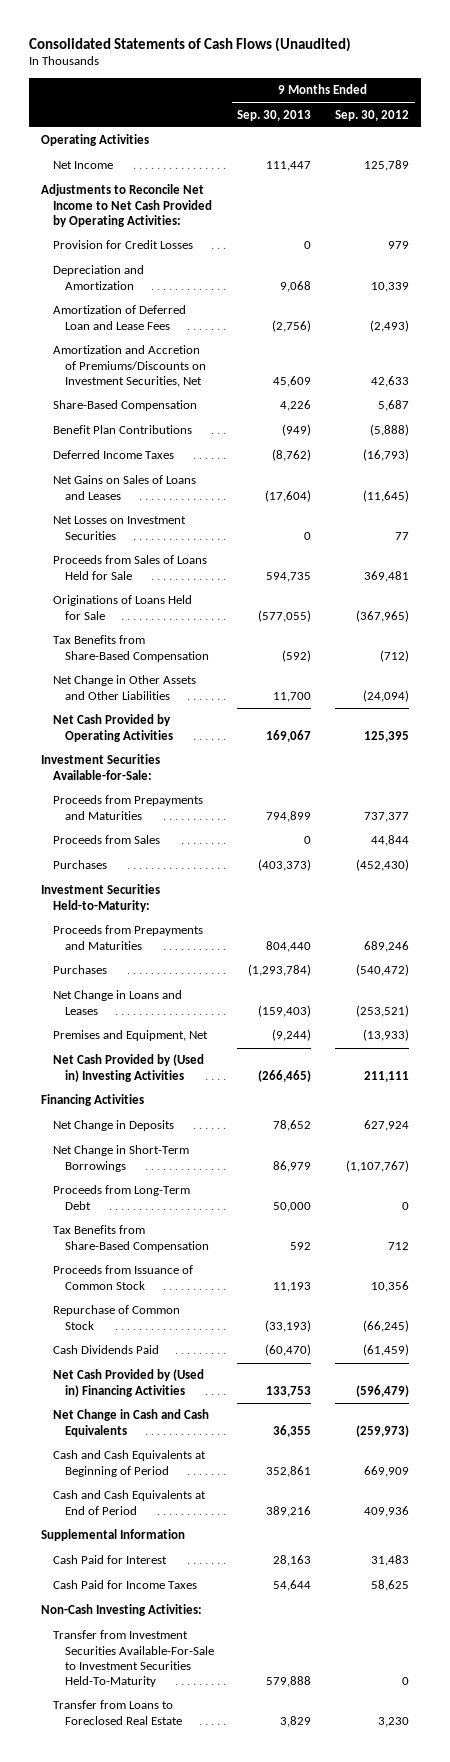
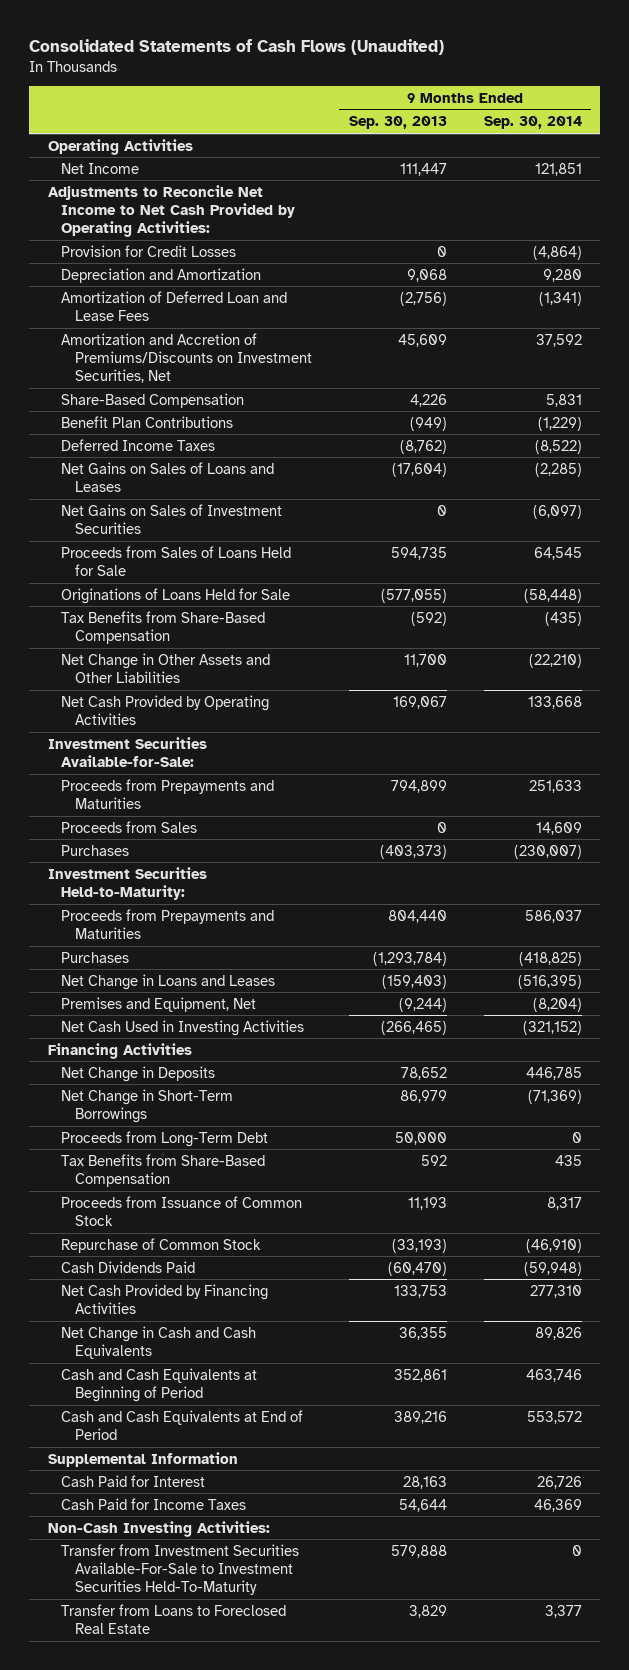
[335,109,410,121] Sep. 30, 2012 -> none
none -> [483,116,582,130] Sep. 30, 2014
[53,516,187,540] Net Losses on Investment Securities -> [61,503,283,535] Net Gains on Sales of Investment Securities
[53,1054,205,1082] Net Cash Provided by (Used in) Investing Activities -> [61,1019,305,1036] Net Cash Used in Investing Activities
[53,1369,205,1397] Net Cash Provided by (Used in) Financing Activities -> [61,1283,269,1315] Net Cash Provided by Financing Activities

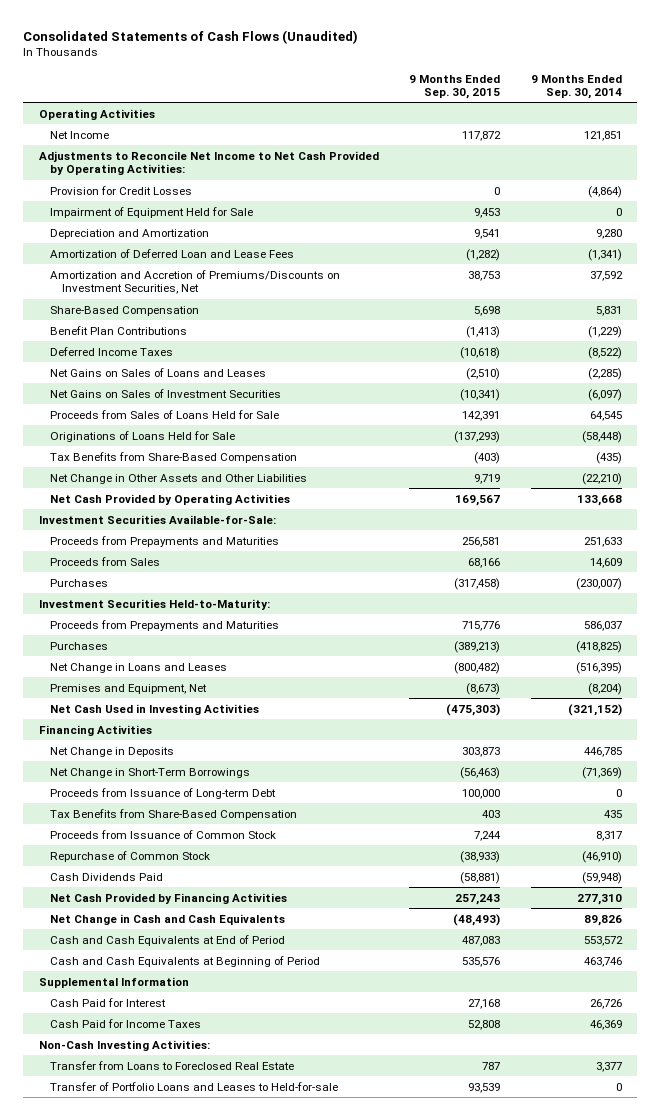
[348,116,447,130] Sep. 30, 2013 -> none
none -> [409,74,501,99] 9 Months Ended Sep. 30, 2015
none -> [50,206,254,218] Impairment of Equipment Held for Sale
[61,1130,269,1147] Proceeds from Long-Term Debt -> [50,787,277,799] Proceeds from Issuance of Long-term Debt
[61,1367,258,1403] Cash and Cash Equivalents at Beginning of Period -> [50,955,321,967] Cash and Cash Equivalents at Beginning of Period
[61,1543,300,1596] Transfer from Investment Securities Available-For-Sale to Investment Securities Held-To-Maturity -> none
none -> [50,1081,339,1091] Transfer of Portfolio Loans and Leases to Held-for-sale

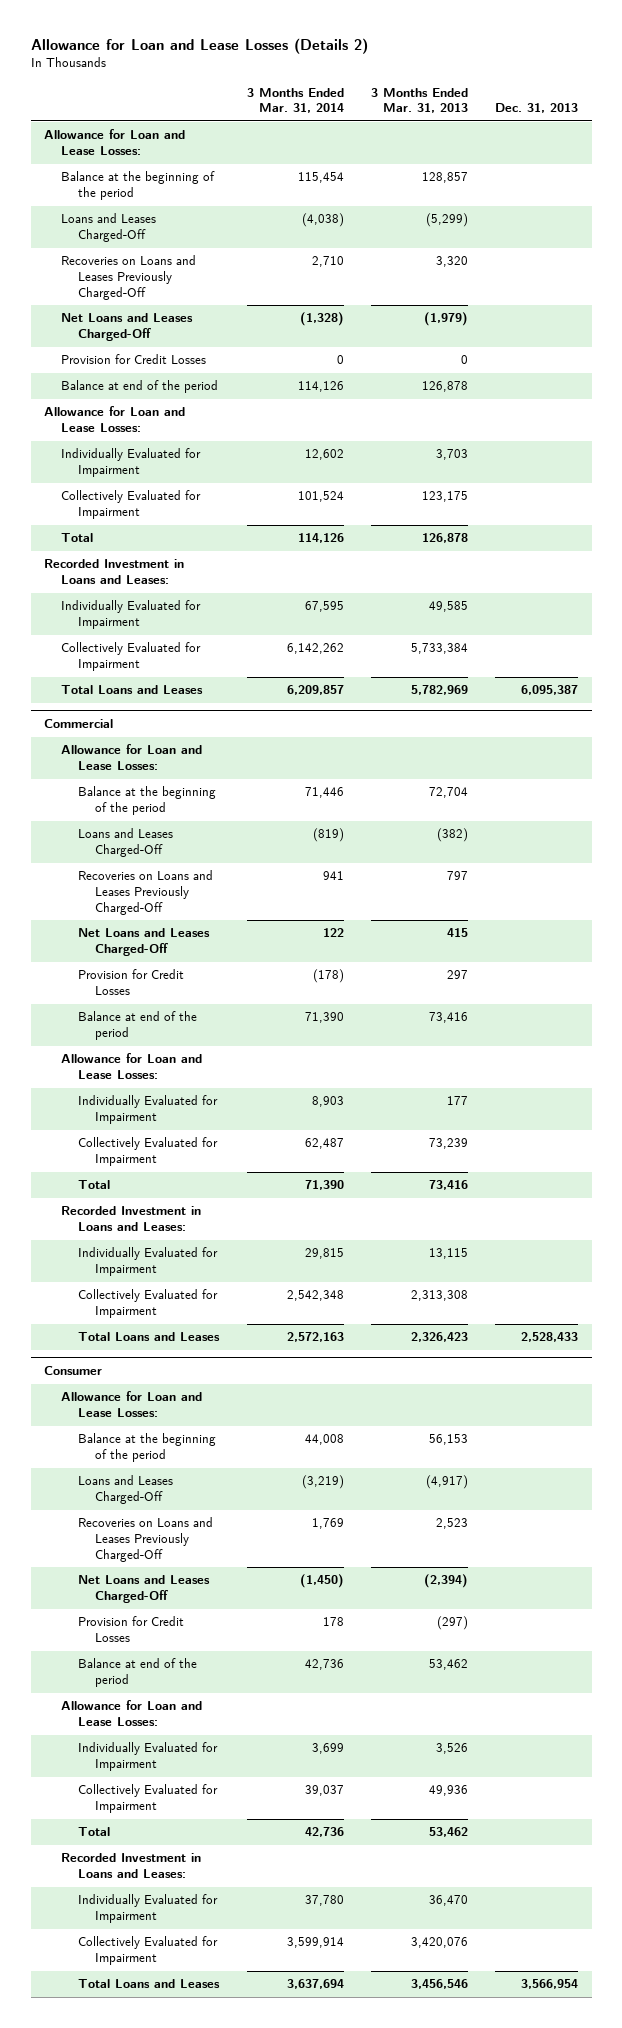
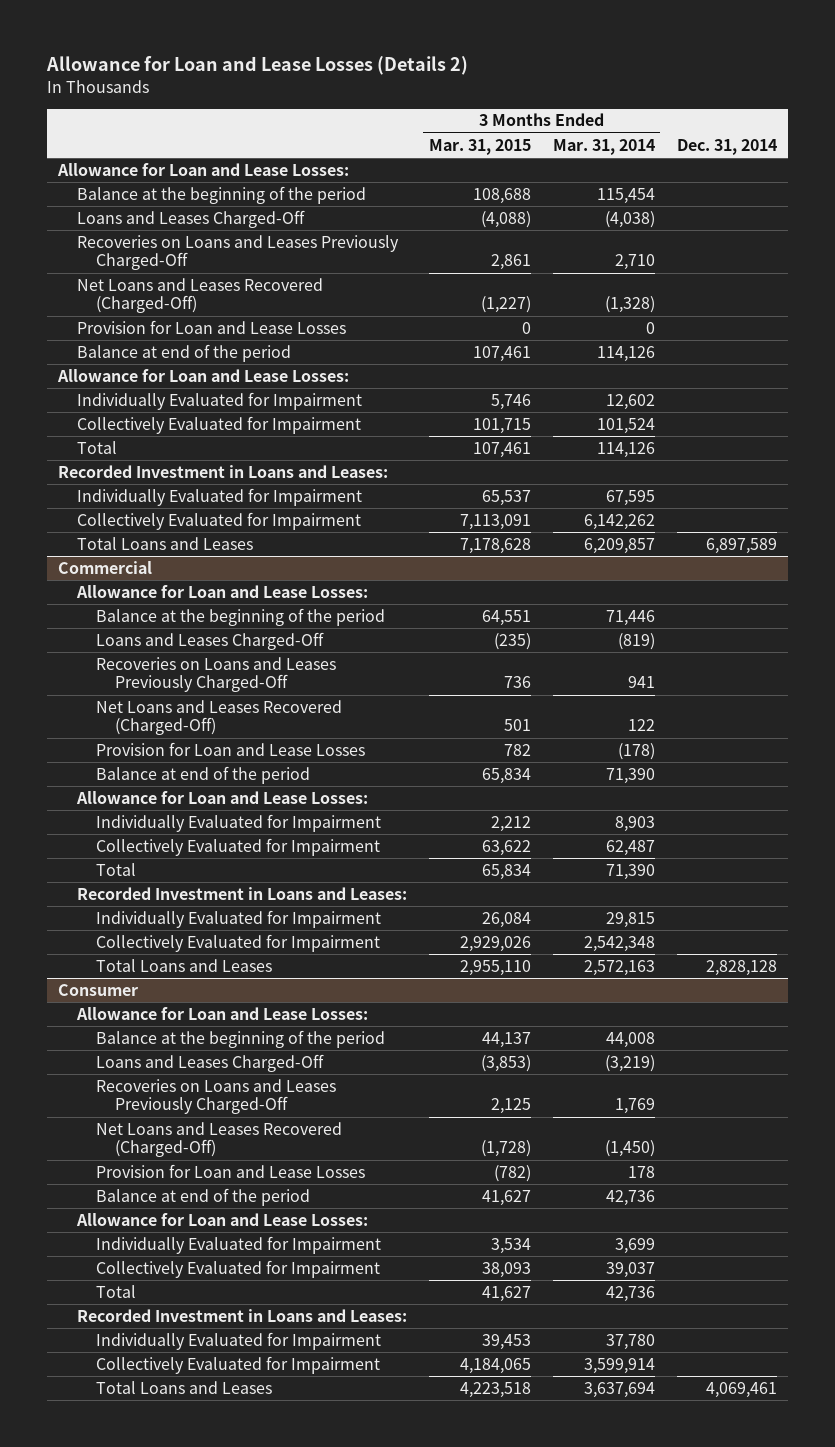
[370,87,468,114] 3 Months Ended Mar. 31, 2013 -> none
[494,103,578,114] Dec. 31, 2013 -> none
none -> [428,138,531,155] Mar. 31, 2015
none -> [676,138,777,155] Dec. 31, 2014
[61,354,207,365] Provision for Credit Losses -> none
[61,313,194,342] Net Loans and Leases Charged-Off -> [76,277,323,314] Net Loans and Leases Recovered (Charged-Off)
none -> [76,319,346,334] Provision for Loan and Lease Losses
[78,928,211,957] Net Loans and Leases Charged-Off -> [96,699,343,736] Net Loans and Leases Recovered (Charged-Off)
[78,969,185,996] Provision for Credit Losses -> [96,741,366,756] Provision for Loan and Lease Losses
[78,1575,211,1604] Net Loans and Leases Charged-Off -> [96,1121,343,1158] Net Loans and Leases Recovered (Charged-Off)
[78,1616,185,1643] Provision for Credit Losses -> [96,1163,366,1178] Provision for Loan and Lease Losses

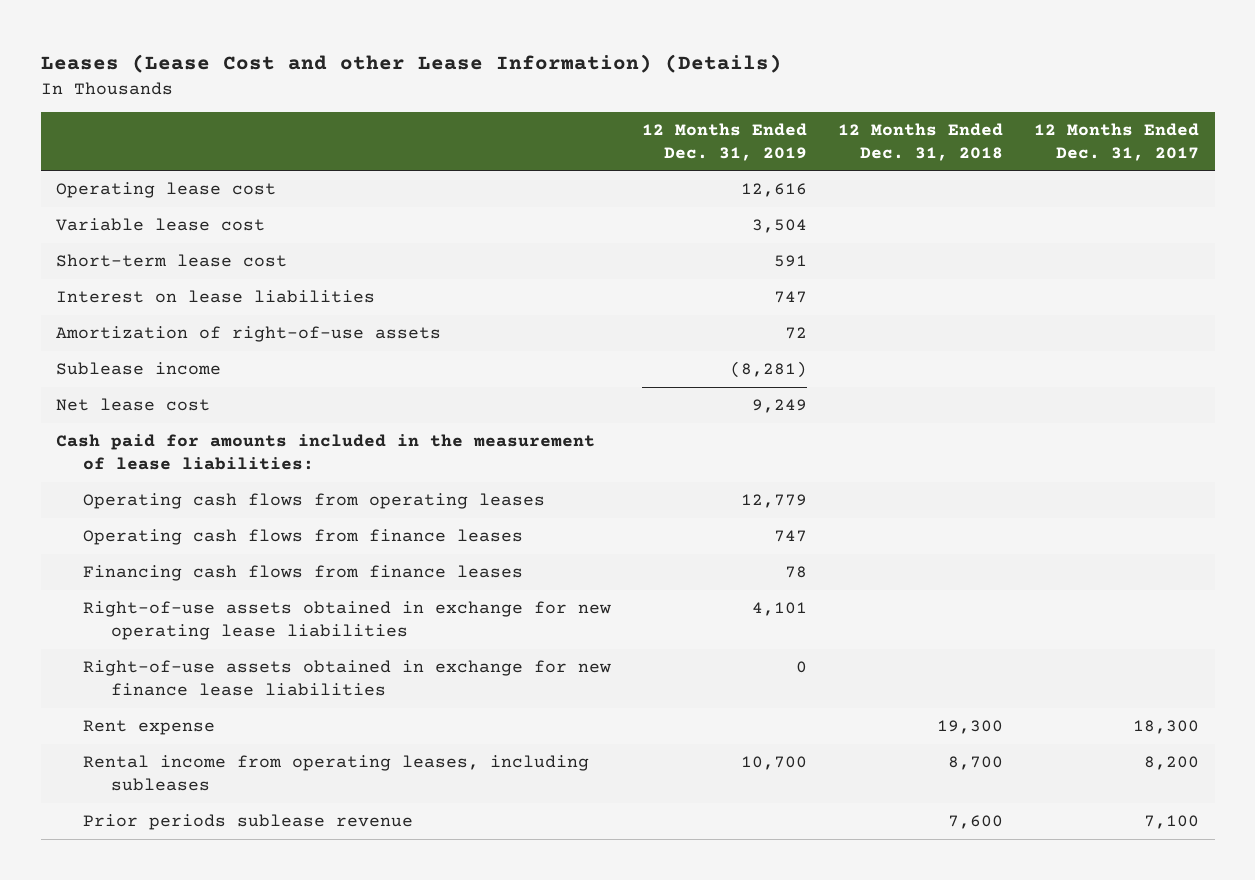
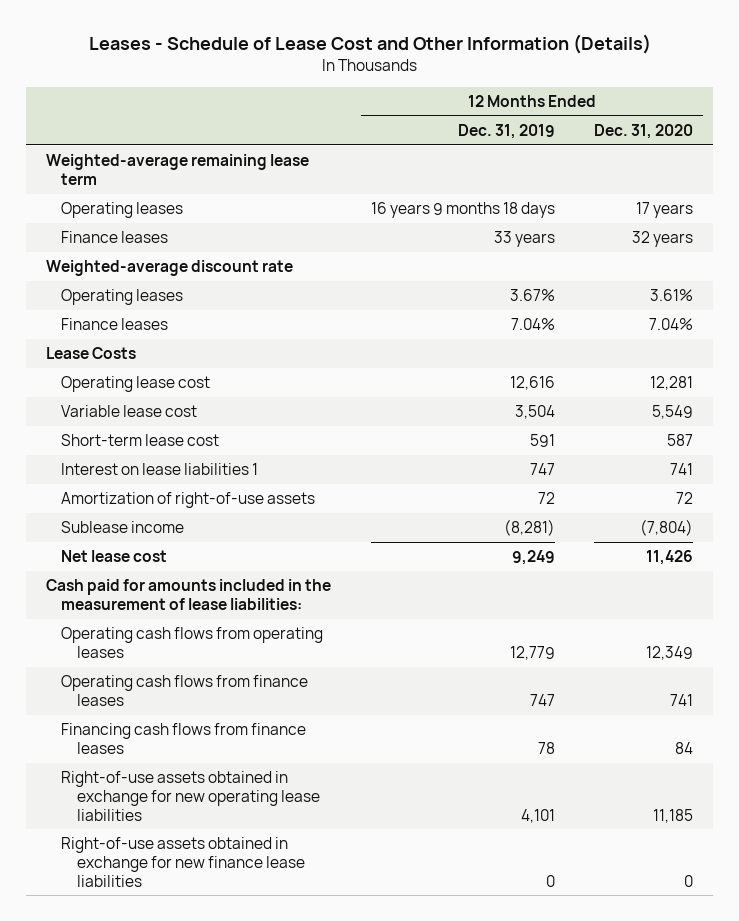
[40,54,782,74] Leases (Lease Cost and other Lease Information) (Details) -> [88,33,651,54] Leases - Schedule of Lease Cost and Other Information (Details)
[838,122,1004,161] 12 Months Ended Dec. 31, 2018 -> none
[1034,122,1200,161] 12 Months Ended Dec. 31, 2017 -> none
none -> [594,123,694,139] Dec. 31, 2020
none -> [45,154,309,185] Weighted-average remaining lease term
none -> [61,202,184,219] Operating leases
none -> [61,231,169,244] Finance leases
none -> [45,260,293,277] Weighted-average discount rate
none -> [61,289,184,306] Operating leases
none -> [61,318,169,331] Finance leases
none -> [45,347,136,360] Lease Costs
[56,290,376,304] Interest on lease liabilities -> [61,463,259,476] Interest on lease liabilities 1
[83,720,216,736] Rent expense -> none
[83,755,590,792] Rental income from operating leases, including subleases -> none
[83,814,414,831] Prior periods sublease revenue -> none

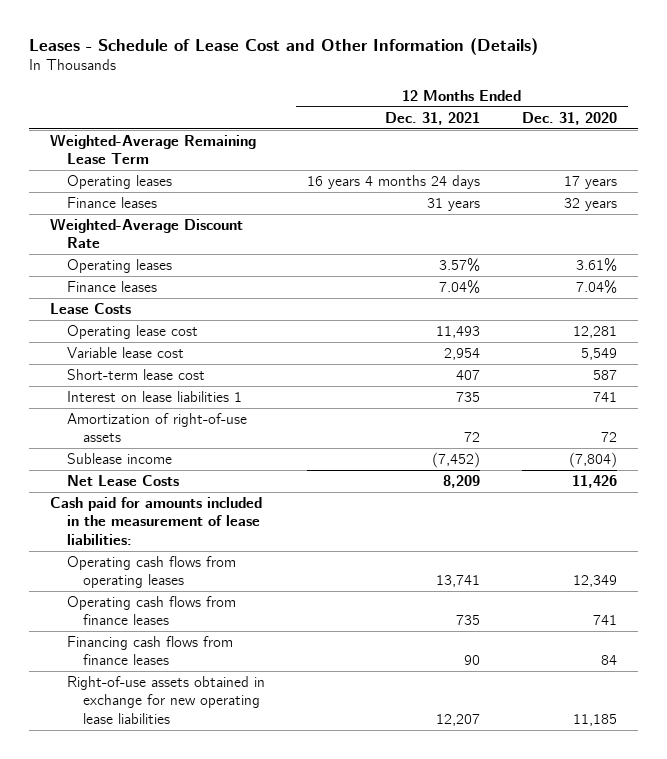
[457,123,555,139] Dec. 31, 2019 -> none
none -> [384,111,480,125] Dec. 31, 2021
[45,154,309,185] Weighted-average remaining lease term -> [49,133,256,165] Weighted-Average Remaining Lease Term
[45,260,293,277] Weighted-average discount rate -> [49,217,243,249] Weighted-Average Discount Rate
[61,550,168,563] Net lease cost -> [66,474,179,486] Net Lease Costs
[61,837,306,887] Right-of-use assets obtained in exchange for new finance lease liabilities -> none

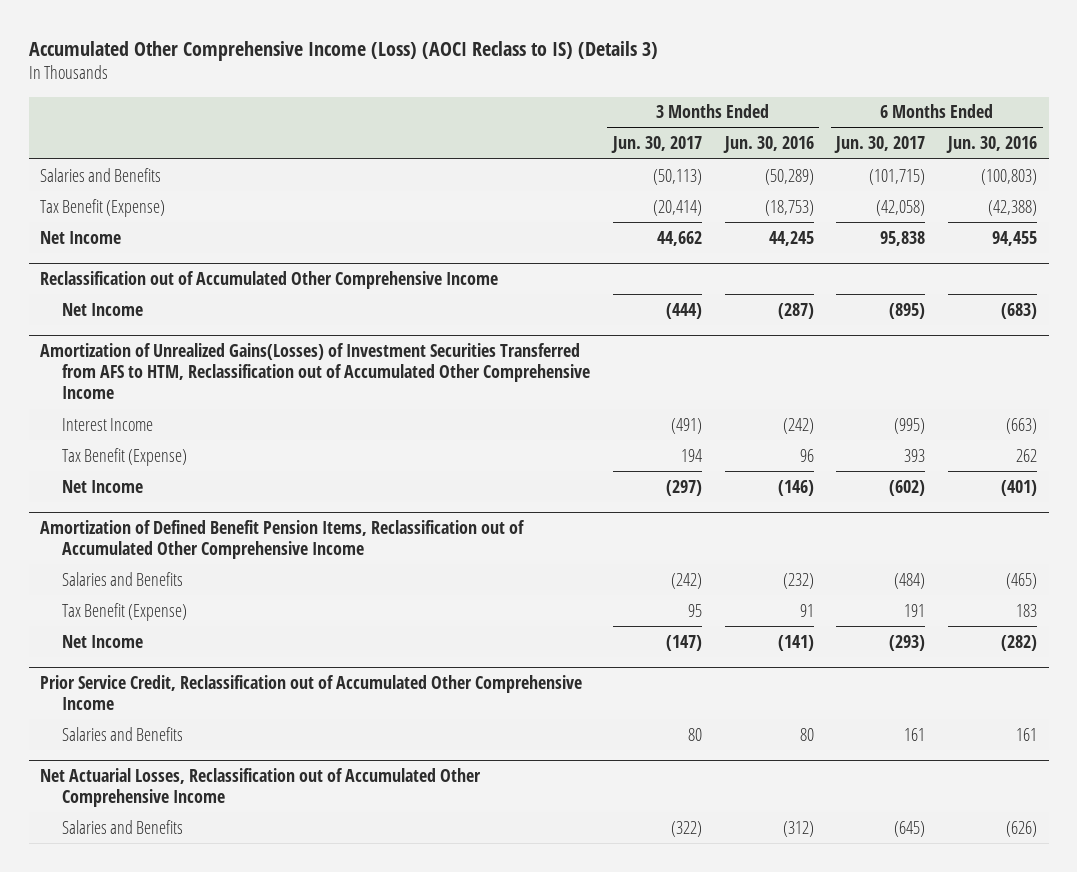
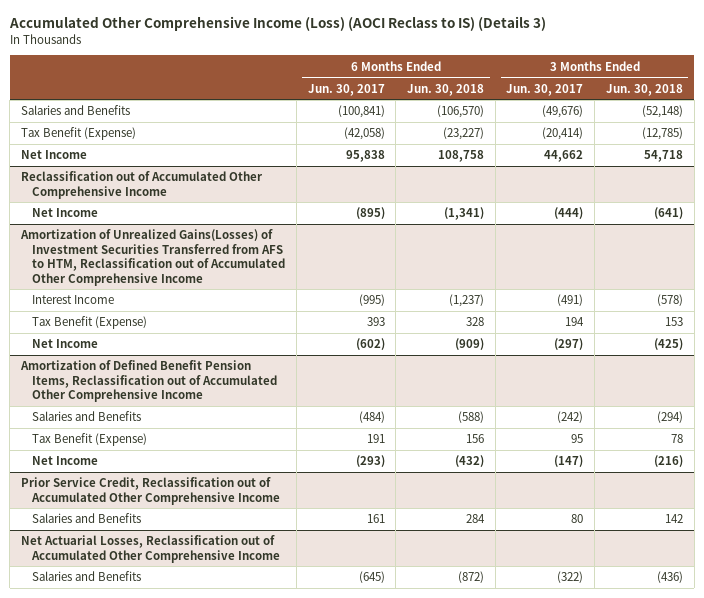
[722,136,814,154] Jun. 30, 2016 -> none
[946,136,1038,154] Jun. 30, 2016 -> none
none -> [406,83,484,96] Jun. 30, 2018
none -> [605,83,683,96] Jun. 30, 2018
[653,168,703,185] (50,113) -> [542,105,584,119] (49,676)
[869,168,926,185] (101,715) -> [337,105,385,119] (100,841)

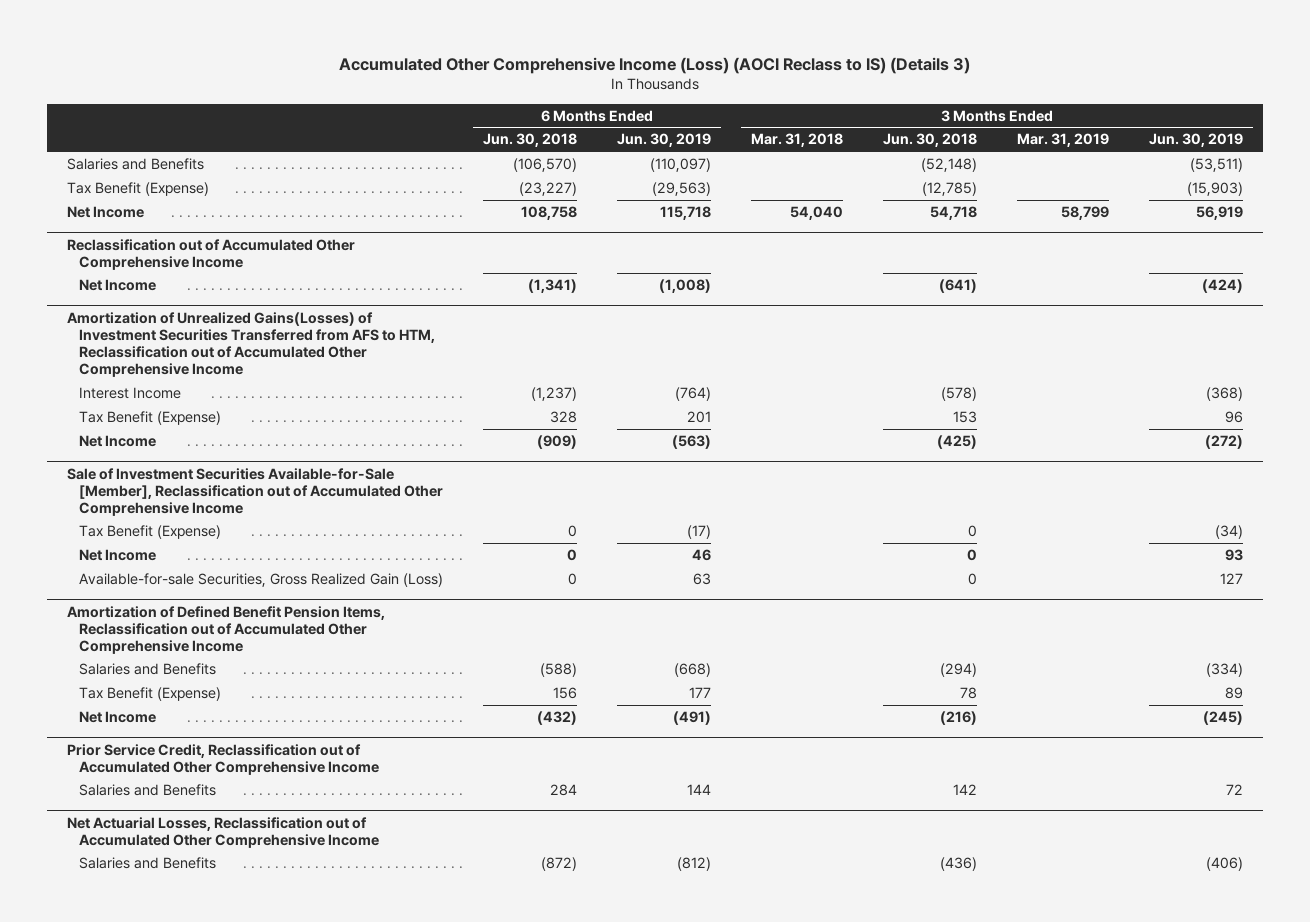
[307,83,385,96] Jun. 30, 2017 -> none
[506,83,584,96] Jun. 30, 2017 -> none
none -> [616,133,711,148] Jun. 30, 2019
none -> [750,133,843,148] Mar. 31, 2018
none -> [1017,133,1110,148] Mar. 31, 2019
none -> [1149,133,1244,148] Jun. 30, 2019
none -> [67,467,443,516] Sale of Investment Securities Available-for-Sale [Member], Reclassification out of Accumulated Other Comprehensive Income
none -> [78,524,221,539] Tax Benefit (Expense)
none -> [78,548,156,561] Net Income
none -> [78,572,443,587] Available-for-sale Securities, Gross Realized Gain (Loss)

